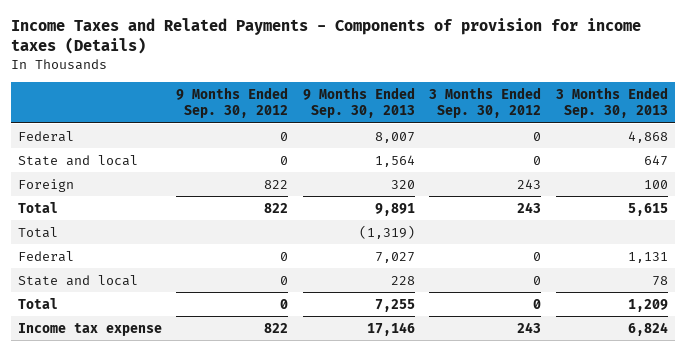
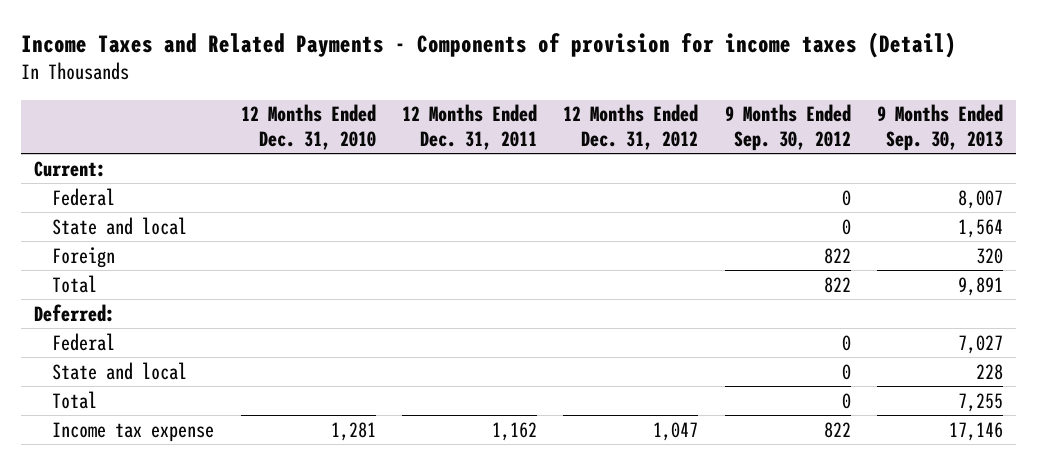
[10,17,641,55] Income Taxes and Related Payments - Components of provision for income taxes (Details) -> [20,32,956,59] Income Taxes and Related Payments - Components of provision for income taxes (Detail)
[429,86,542,118] 3 Months Ended Sep. 30, 2012 -> none
[555,86,668,118] 3 Months Ended Sep. 30, 2013 -> none
none -> [240,104,376,150] 12 Months Ended Dec. 31, 2010
none -> [402,104,538,150] 12 Months Ended Dec. 31, 2011
none -> [563,104,699,150] 12 Months Ended Dec. 31, 2012
none -> [33,160,106,177] Current:
[17,226,58,238] Total -> none
none -> [33,303,115,322] Deferred:

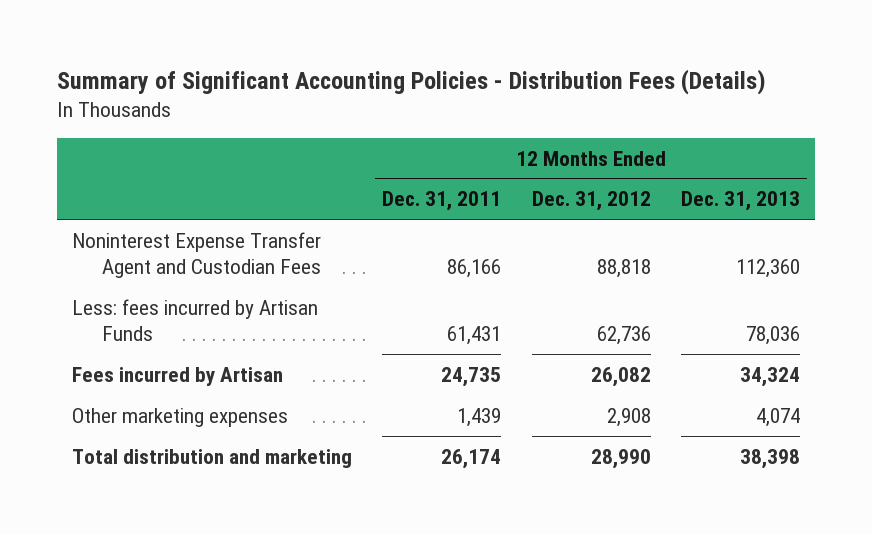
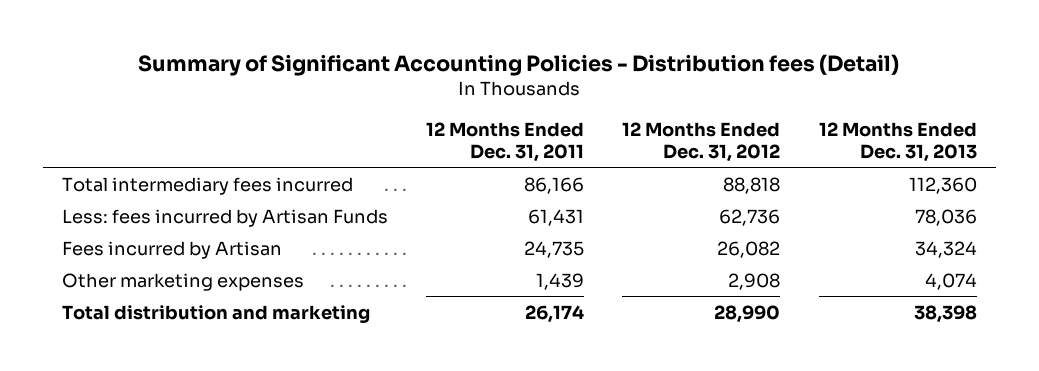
[56,69,766,96] Summary of Significant Accounting Policies - Distribution Fees (Details) -> [138,53,900,76] Summary of Significant Accounting Policies - Distribution fees (Detail)
[71,231,322,279] Noninterest Expense Transfer Agent and Custodian Fees -> [61,176,353,195] Total intermediary fees incurred

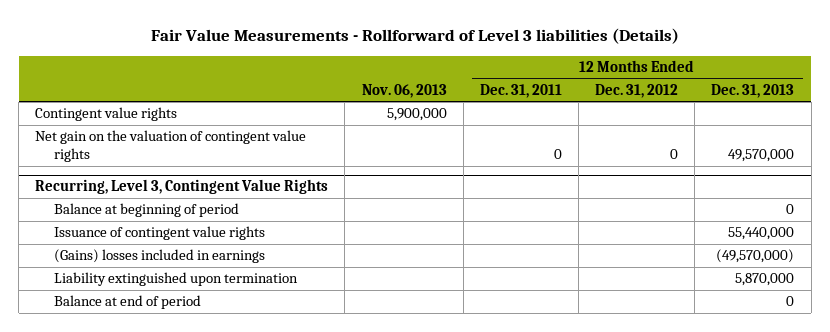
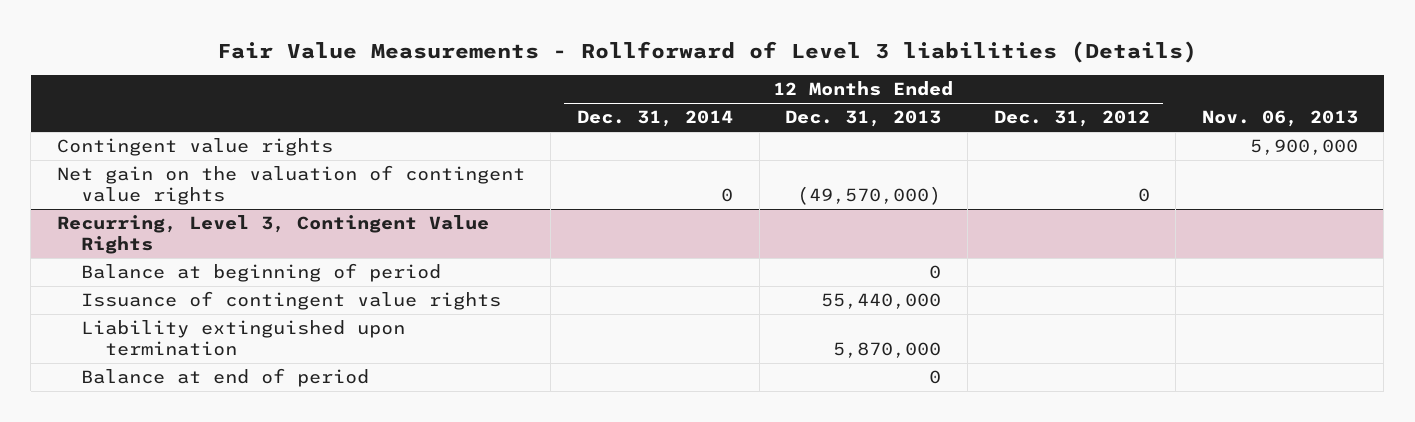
[479,83,562,98] Dec. 31, 2011 -> none
none -> [576,110,733,128] Dec. 31, 2014
[728,149,795,163] 49,570,000 -> [797,186,942,206] (49,570,000)
[53,249,265,264] (Gains) losses included in earnings -> none

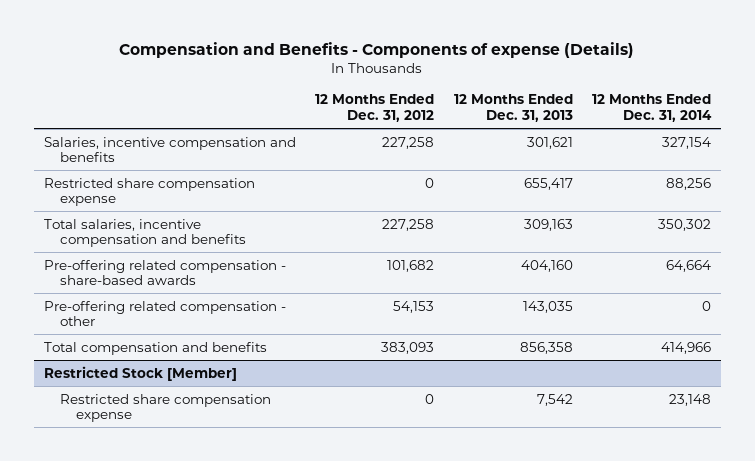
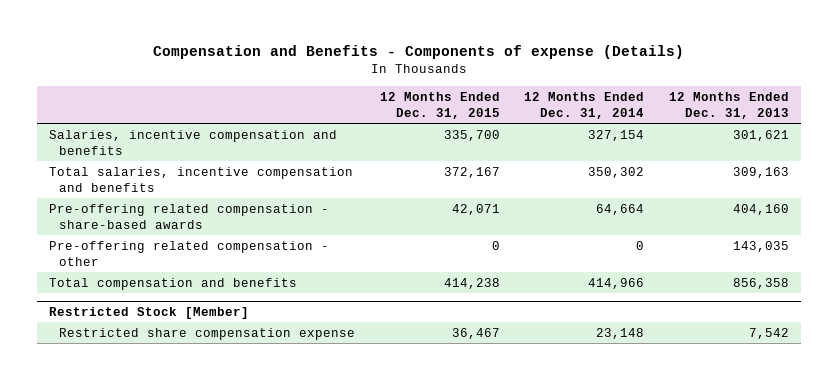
[315,94,435,122] 12 Months Ended Dec. 31, 2012 -> none
none -> [379,91,500,120] 12 Months Ended Dec. 31, 2015
[43,177,255,207] Restricted share compensation expense -> none

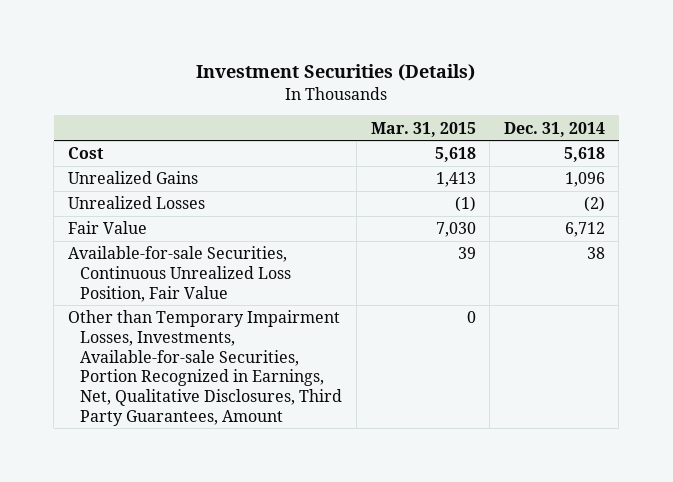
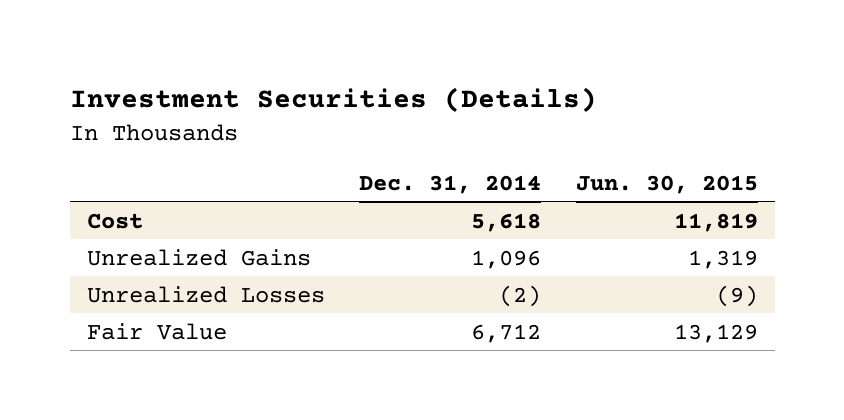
[370,121,476,137] Mar. 31, 2015 -> none
none -> [575,174,758,194] Jun. 30, 2015
[67,246,292,302] Available-for-sale Securities, Continuous Unrealized Loss Position, Fair Value -> none
[67,310,343,426] Other than Temporary Impairment Losses, Investments, Available-for-sale Securities, Portion Recognized in Earnings, Net, Qualitative Disclosures, Third Party Guarantees, Amount -> none

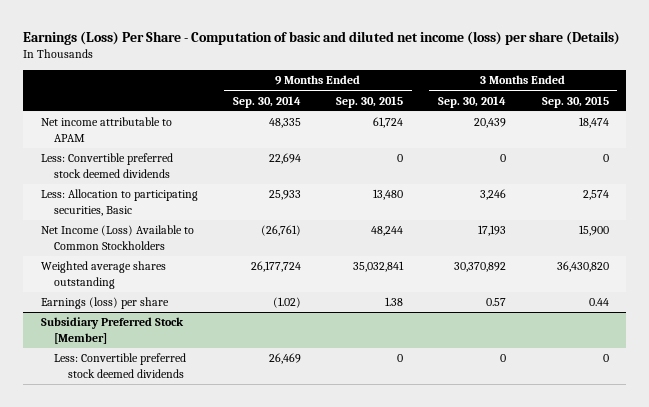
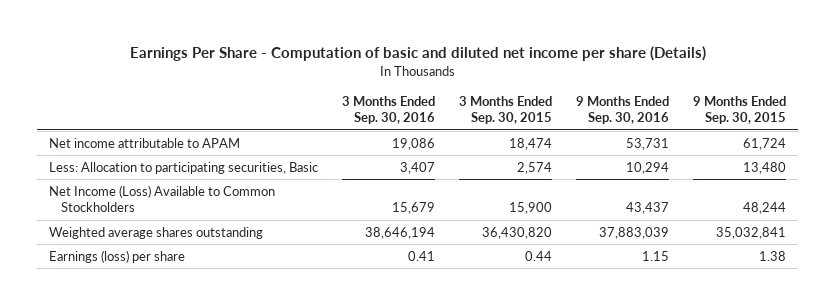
[22,30,620,45] Earnings (Loss) Per Share - Computation of basic and diluted net income (loss) per share (Details) -> [129,45,706,61] Earnings Per Share - Computation of basic and diluted net income per share (Details)
[232,95,301,108] Sep. 30, 2014 -> none
[438,95,507,108] Sep. 30, 2014 -> none
none -> [342,95,436,125] 3 Months Ended Sep. 30, 2016
none -> [576,95,670,125] 9 Months Ended Sep. 30, 2016
[40,153,173,178] Less: Convertible preferred stock deemed dividends -> none
[40,317,184,344] Subsidiary Preferred Stock [Member] -> none
[54,353,187,378] Less: Convertible preferred stock deemed dividends -> none

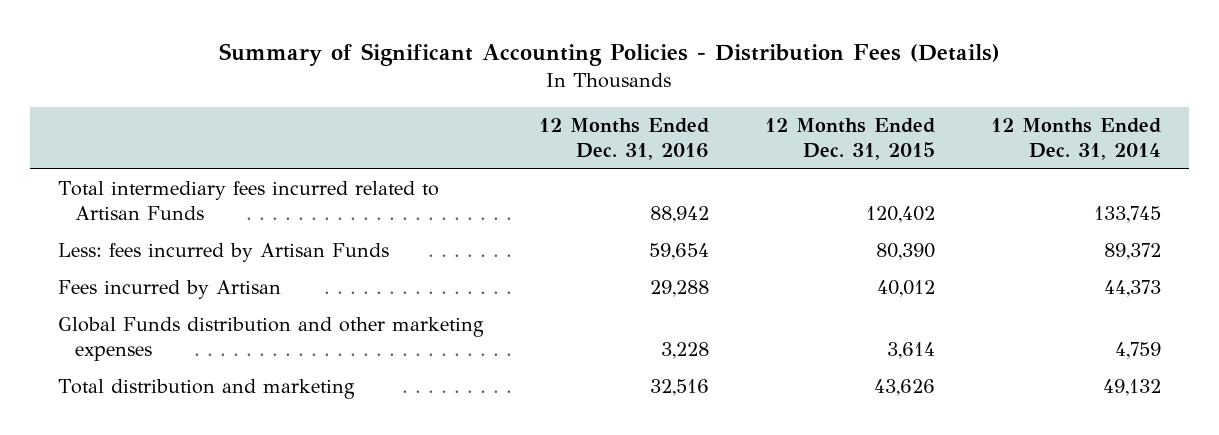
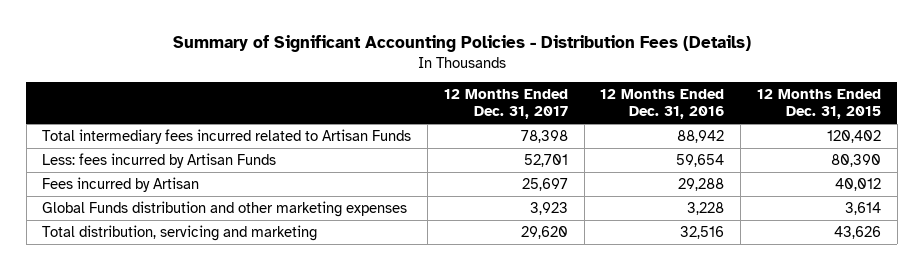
[991,117,1162,161] 12 Months Ended Dec. 31, 2014 -> none
none -> [443,89,568,120] 12 Months Ended Dec. 31, 2017
[57,379,355,400] Total distribution and marketing -> [42,224,318,241] Total distribution, servicing and marketing

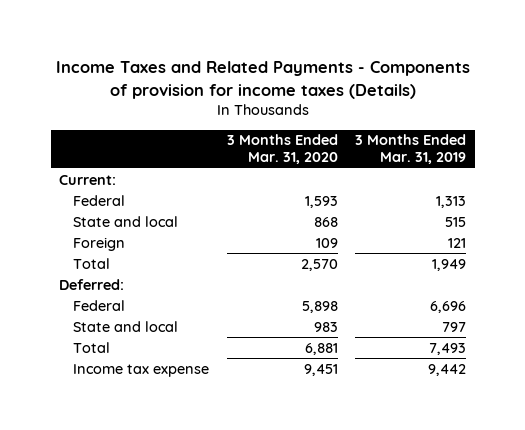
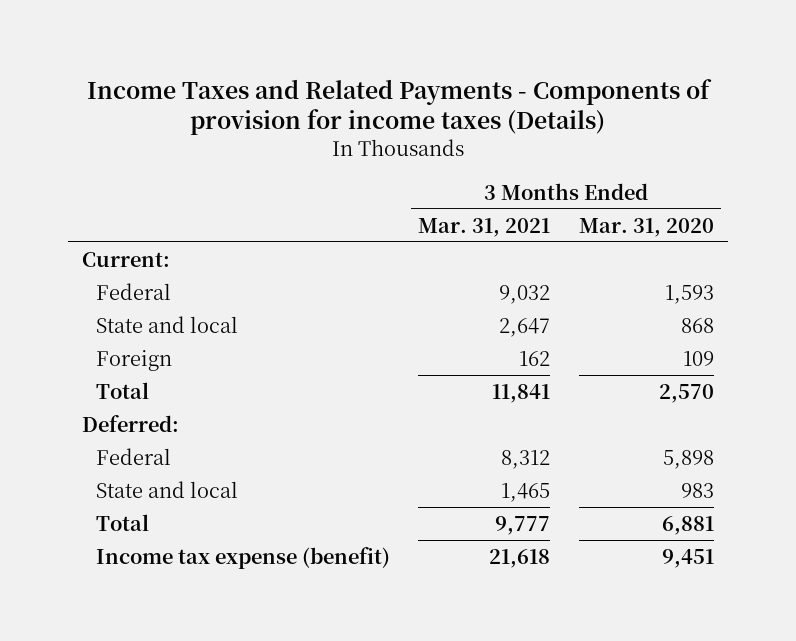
[355,134,467,165] 3 Months Ended Mar. 31, 2019 -> none
none -> [418,217,551,237] Mar. 31, 2021
[73,363,210,377] Income tax expense -> [96,546,391,569] Income tax expense (benefit)

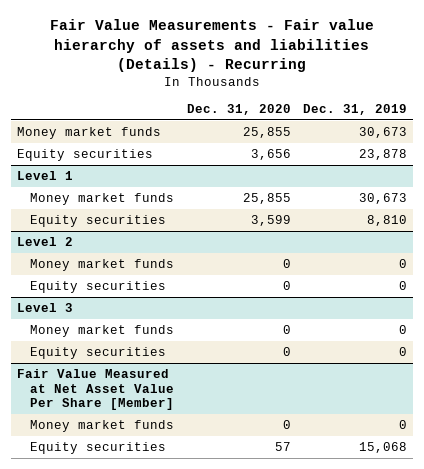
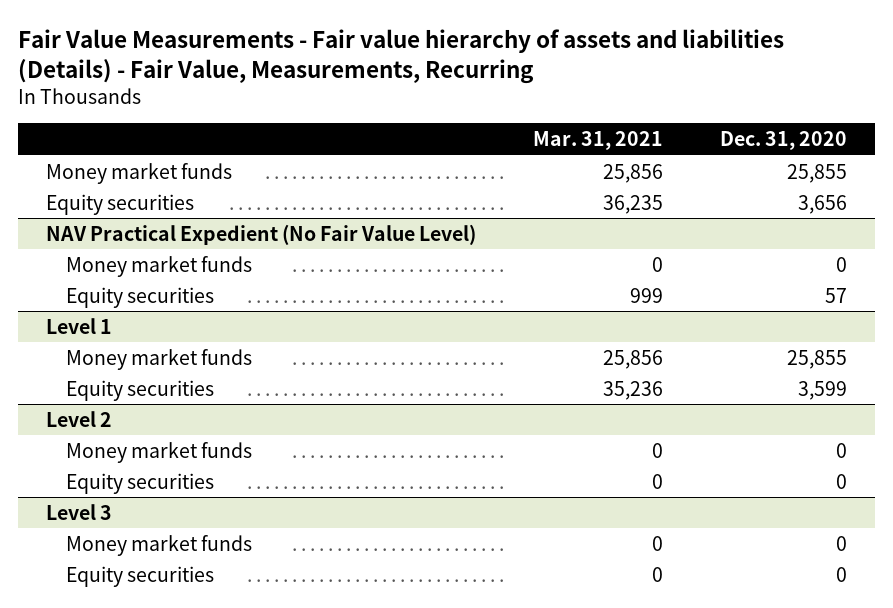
[50,19,375,72] Fair Value Measurements - Fair value hierarchy of assets and liabilities (Details) - Recurring -> [17,28,784,84] Fair Value Measurements - Fair value hierarchy of assets and liabilities (Details) - Fair Value, Measurements, Recurring
[303,104,408,116] Dec. 31, 2019 -> none
none -> [532,131,663,151] Mar. 31, 2021
none -> [46,223,477,245] NAV Practical Expedient (No Fair Value Level)
none -> [65,255,252,277] Money market funds
none -> [65,286,214,308] Equity securities
[17,369,174,411] Fair Value Measured at Net Asset Value Per Share [Member] -> none
[29,420,174,433] Money market funds -> none
[29,442,166,455] Equity securities -> none

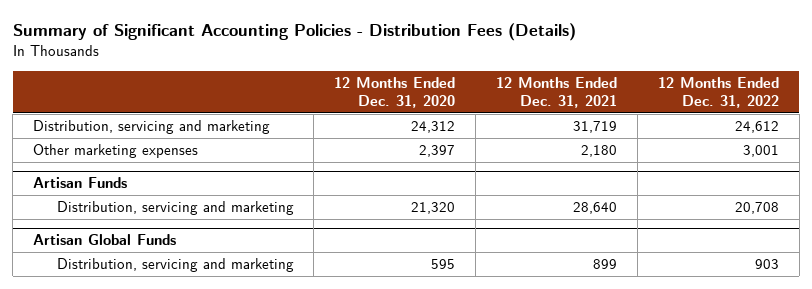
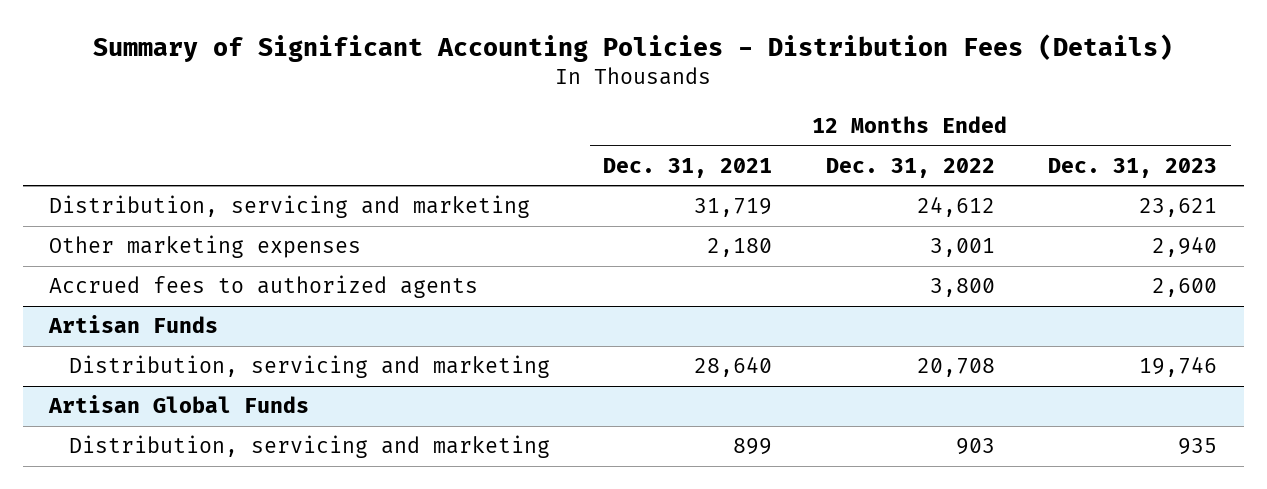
[334,76,456,109] 12 Months Ended Dec. 31, 2020 -> none
none -> [1048,157,1218,178] Dec. 31, 2023
none -> [49,275,479,299] Accrued fees to authorized agents

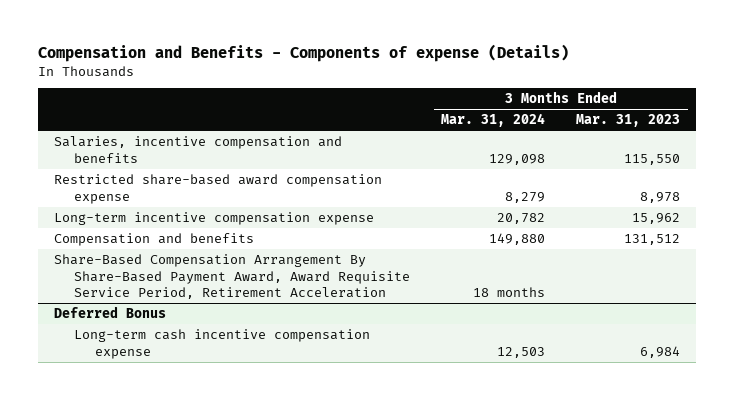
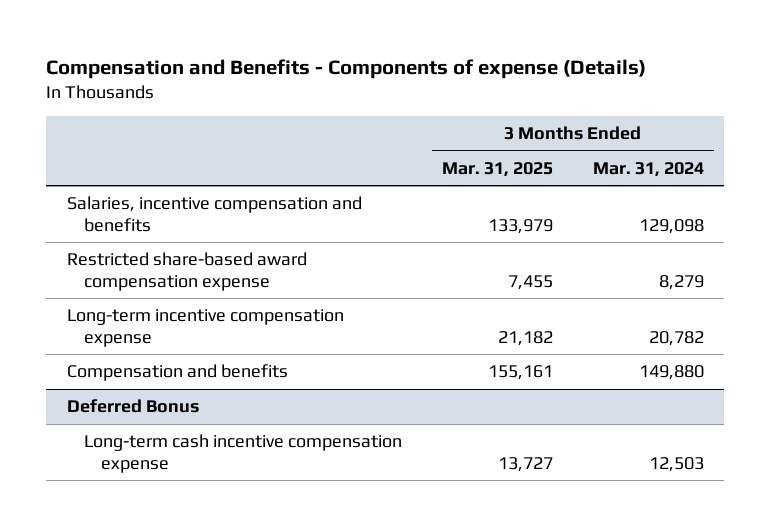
[576,114,681,128] Mar. 31, 2023 -> none
none -> [441,161,553,177] Mar. 31, 2025
[53,253,411,300] Share-Based Compensation Arrangement By Share-Based Payment Award, Award Requisite Service Period, Retirement Acceleration -> none

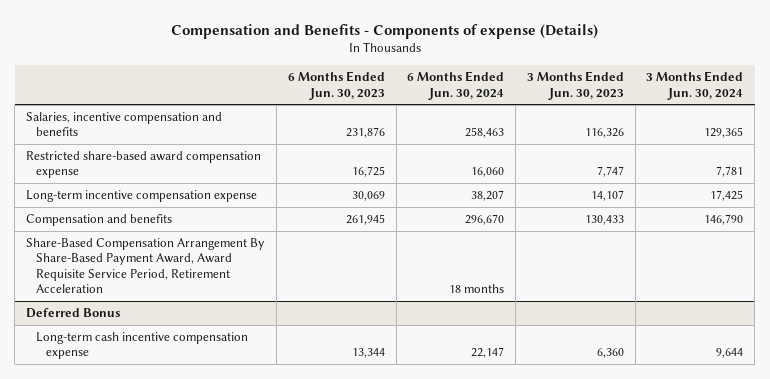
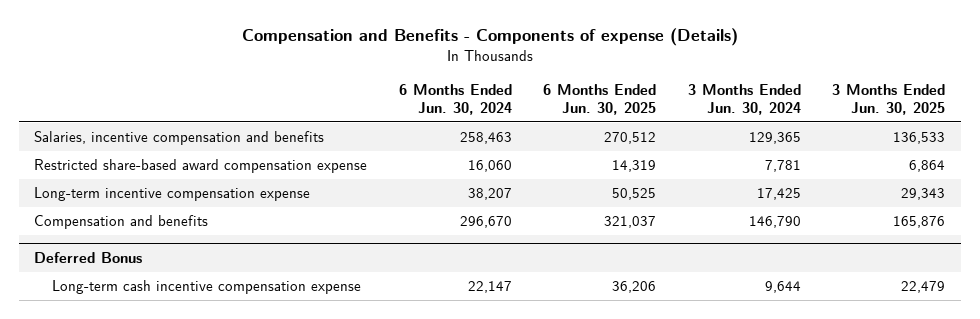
[287,71,385,100] 6 Months Ended Jun. 30, 2023 -> none
[526,71,624,100] 3 Months Ended Jun. 30, 2023 -> none
none -> [543,84,657,115] 6 Months Ended Jun. 30, 2025
none -> [832,84,946,115] 3 Months Ended Jun. 30, 2025
[26,238,266,294] Share-Based Compensation Arrangement By Share-Based Payment Award, Award Requisite Service Period, Retirement Acceleration -> none

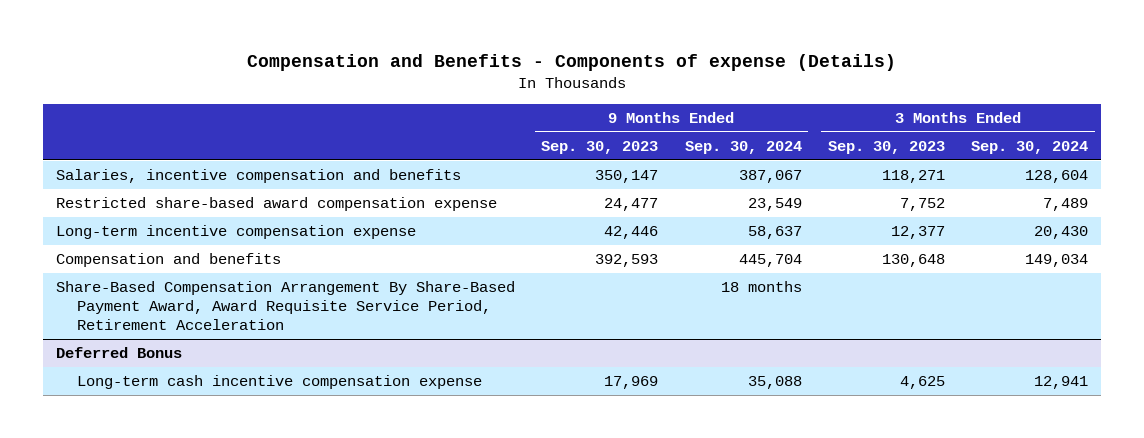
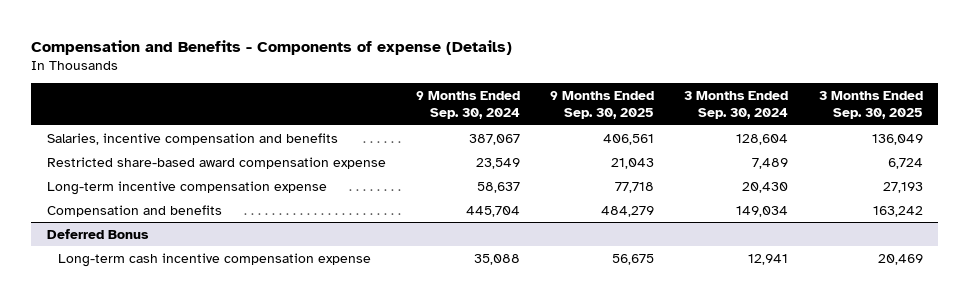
[541,140,659,154] Sep. 30, 2023 -> none
[827,140,945,154] Sep. 30, 2023 -> none
none -> [550,90,655,120] 9 Months Ended Sep. 30, 2025
none -> [818,90,923,120] 3 Months Ended Sep. 30, 2025
[55,281,515,331] Share-Based Compensation Arrangement By Share-Based Payment Award, Award Requisite Service Period, Retirement Acceleration -> none

